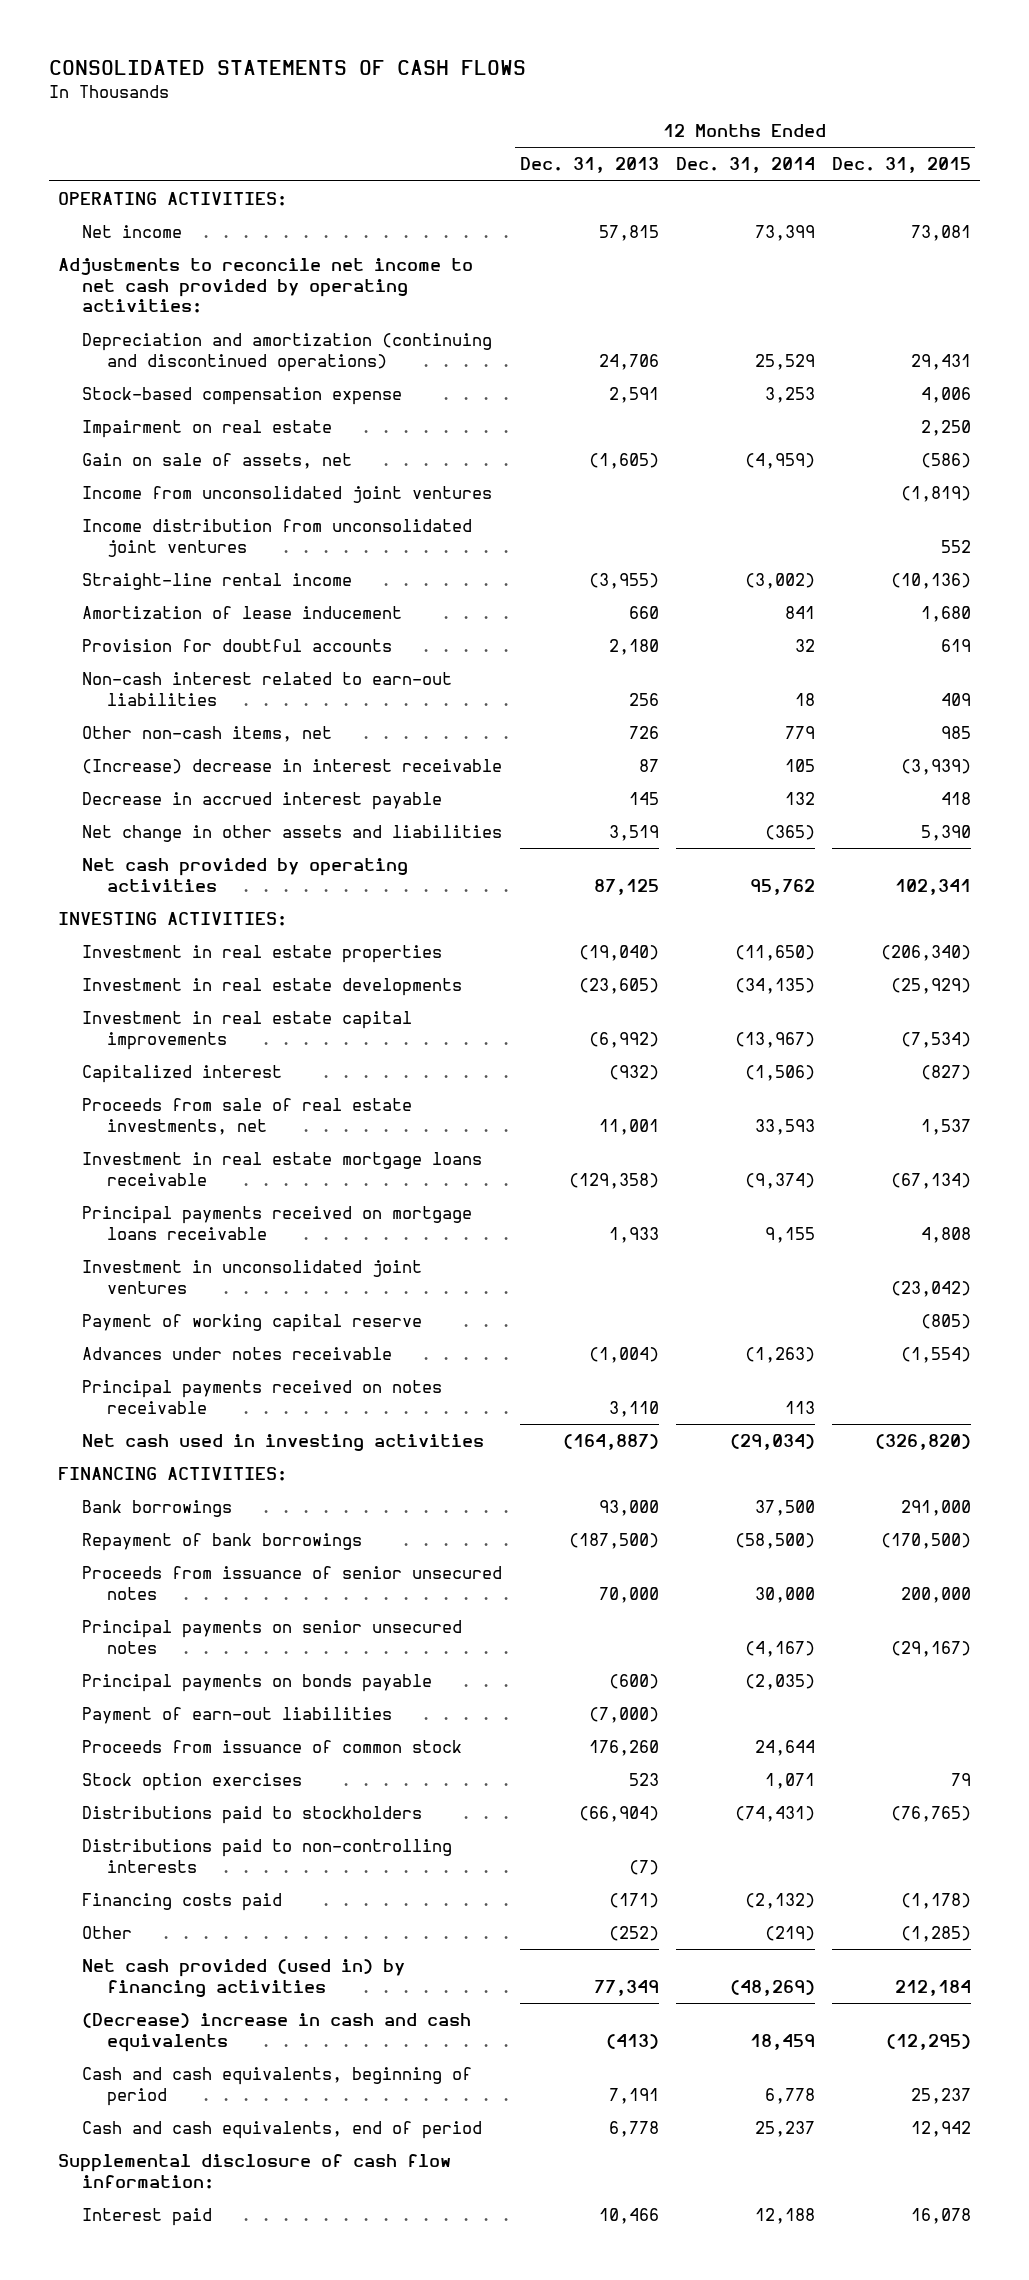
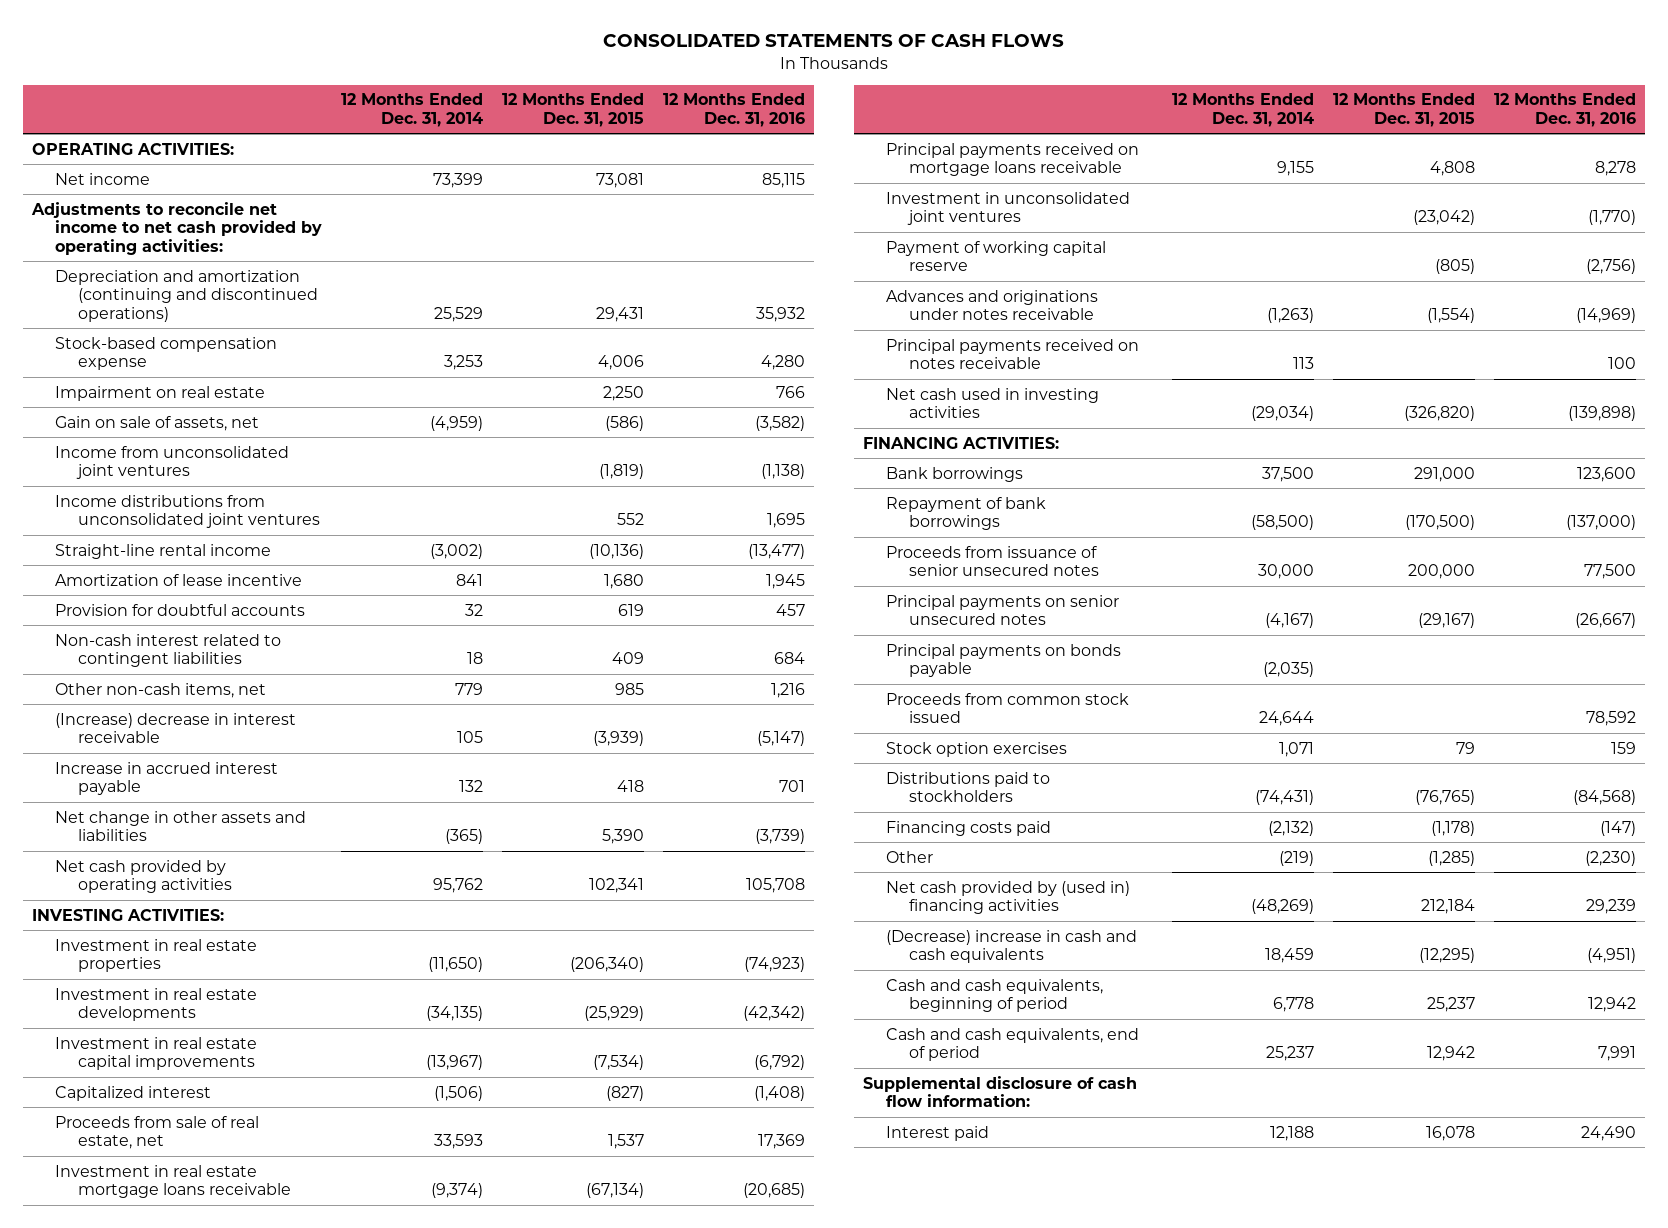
[519,157,659,174] Dec. 31, 2013 -> none
none -> [662,93,805,127] 12 Months Ended Dec. 31, 2016
[82,518,473,557] Income distribution from unconsolidated joint ventures -> [54,494,320,529] Income distributions from unconsolidated joint ventures
[82,605,403,619] Amortization of lease inducement -> [54,573,302,586] Amortization of lease incentive
[82,671,453,706] Non-cash interest related to earn-out liabilities -> [54,633,281,668] Non-cash interest related to contingent liabilities
[82,791,443,810] Decrease in accrued interest payable -> [54,761,278,796] Increase in accrued interest payable
[82,1097,413,1135] Proceeds from sale of real estate investments, net -> [54,1115,259,1150] Proceeds from sale of real estate, net
[82,1346,393,1360] Advances under notes receivable -> [886,289,1099,321] Advances and originations under notes receivable
[82,1706,393,1724] Payment of earn-out liabilities -> none
[82,1739,463,1753] Proceeds from issuance of common stock -> [886,692,1130,724] Proceeds from common stock issued
[82,1838,453,1873] Distributions paid to non-controlling interests -> none
[82,1958,406,1997] Net cash provided (used in) by financing activities -> [886,880,1131,915] Net cash provided by (used in) financing activities

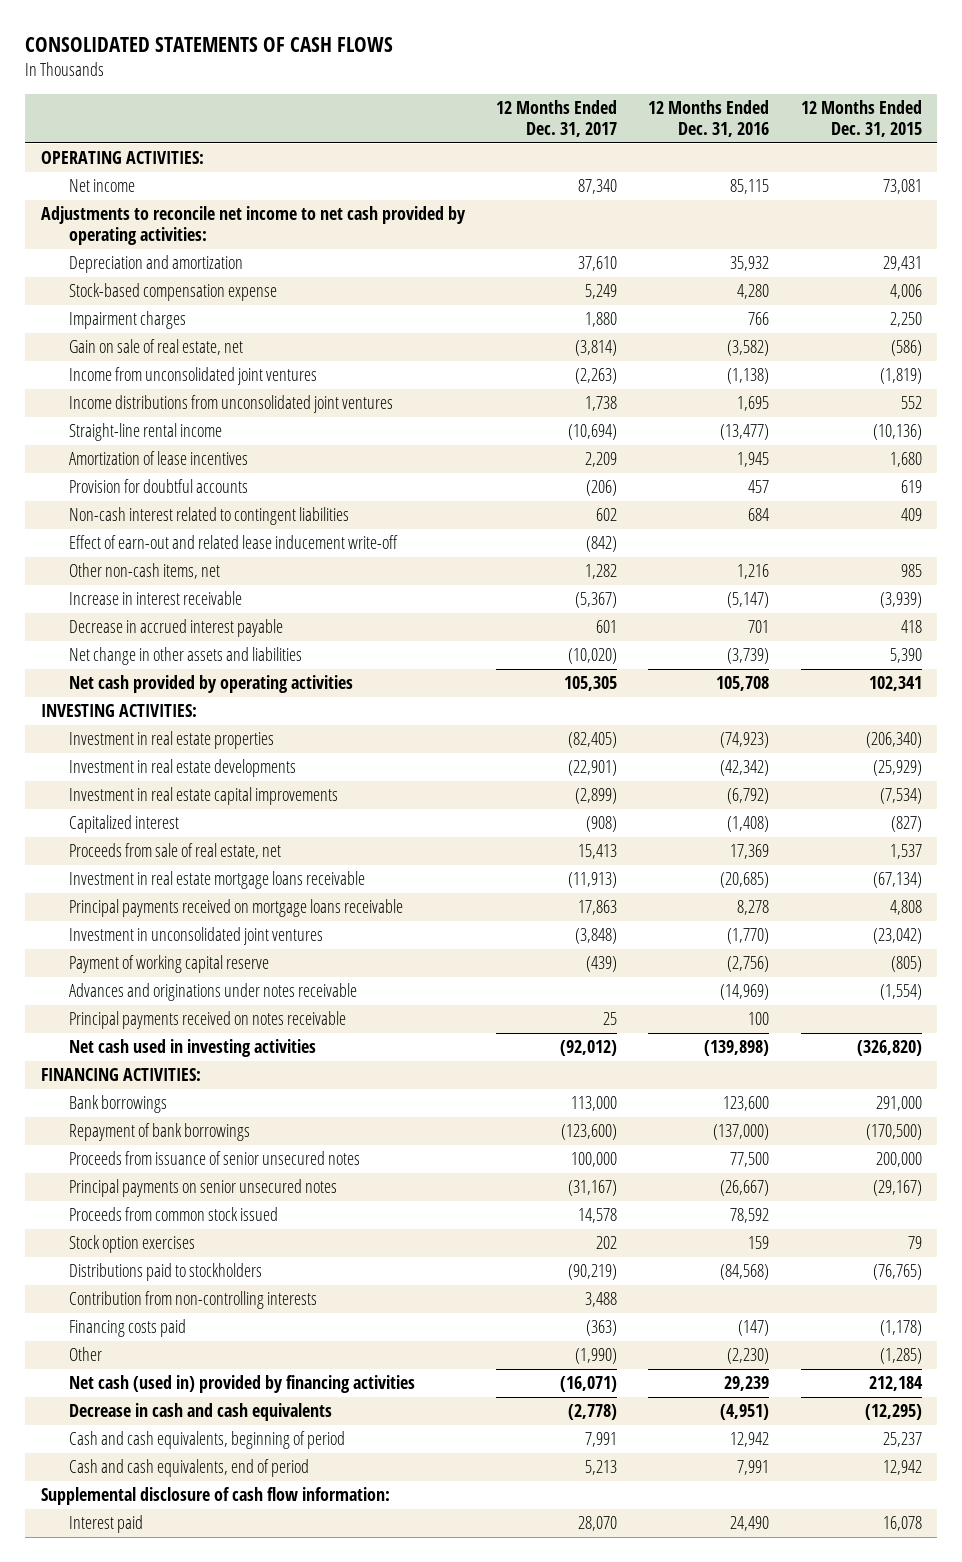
[340,93,483,127] 12 Months Ended Dec. 31, 2014 -> none
none -> [495,100,617,137] 12 Months Ended Dec. 31, 2017
[54,269,318,322] Depreciation and amortization (continuing and discontinued operations) -> [68,255,243,274] Depreciation and amortization
[54,385,265,401] Impairment on real estate -> [68,311,186,330] Impairment charges
[54,415,259,431] Gain on sale of assets, net -> [68,339,243,356] Gain on sale of real estate, net
[54,573,302,586] Amortization of lease incentive -> [68,451,248,466] Amortization of lease incentives
none -> [68,535,398,550] Effect of earn-out and related lease inducement write-off
[54,712,296,744] (Increase) decrease in interest receivable -> [68,591,242,606] Increase in interest receivable
[54,761,278,796] Increase in accrued interest payable -> [68,619,283,638] Decrease in accrued interest payable
[886,643,1122,678] Principal payments on bonds payable -> none
none -> [68,1291,317,1310] Contribution from non-controlling interests
[886,880,1131,915] Net cash provided by (used in) financing activities -> [68,1375,415,1394] Net cash (used in) provided by financing activities
[886,929,1138,964] (Decrease) increase in cash and cash equivalents -> [68,1403,332,1422] Decrease in cash and cash equivalents

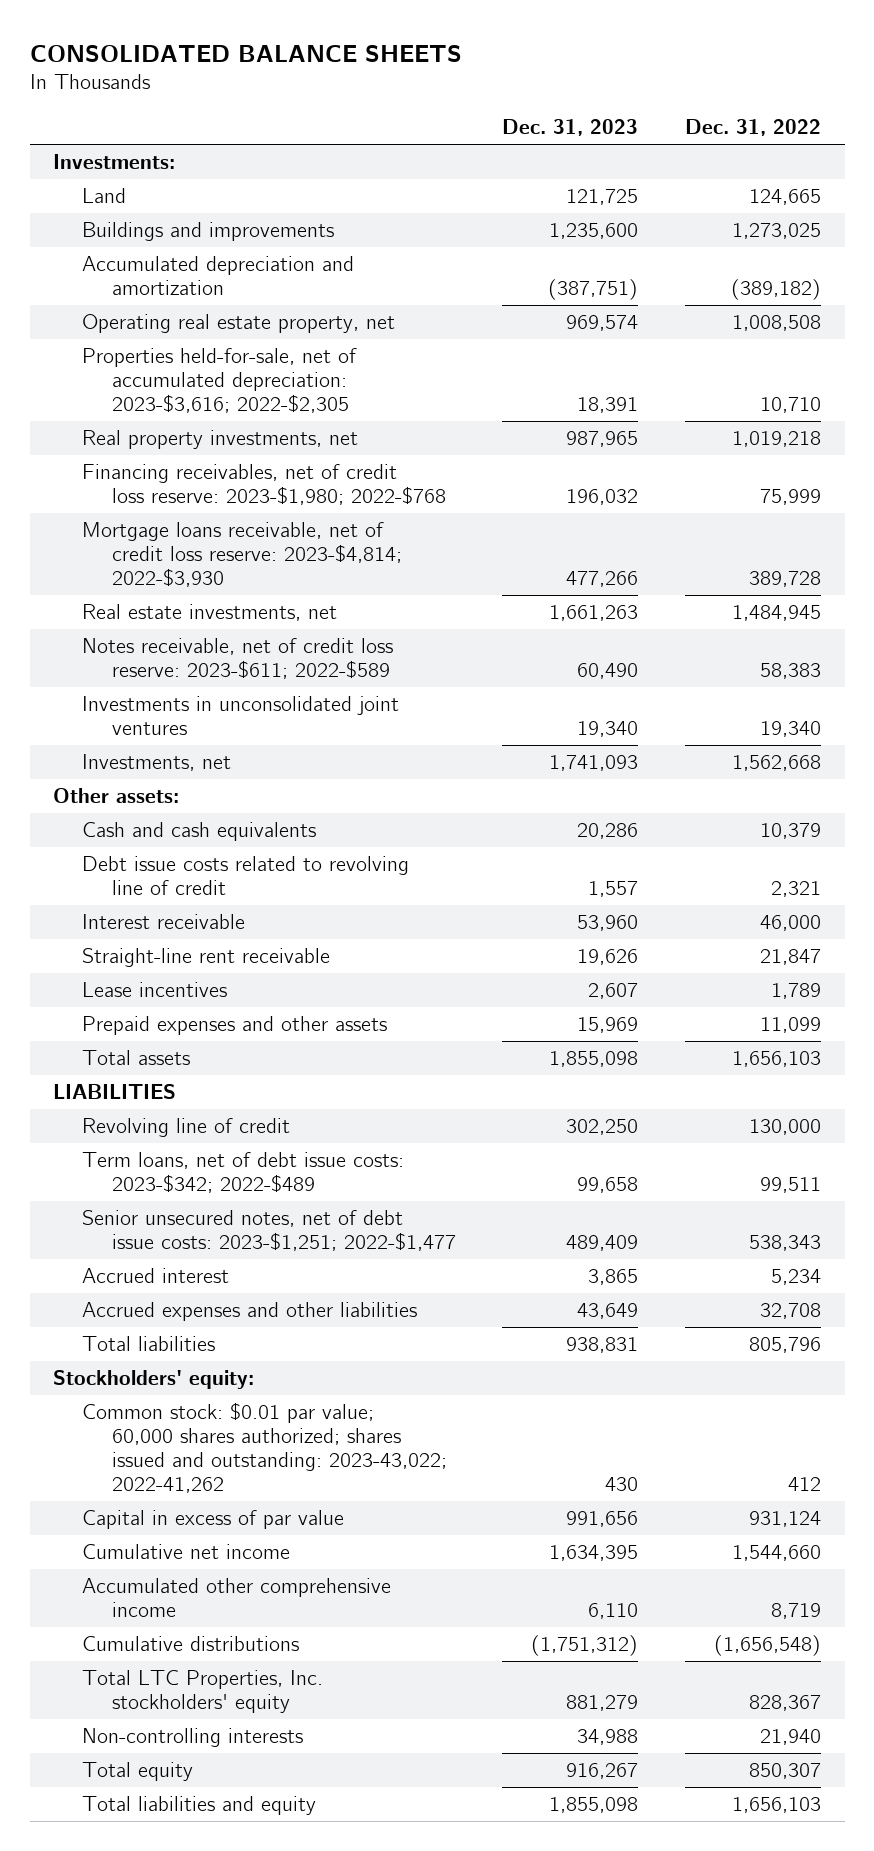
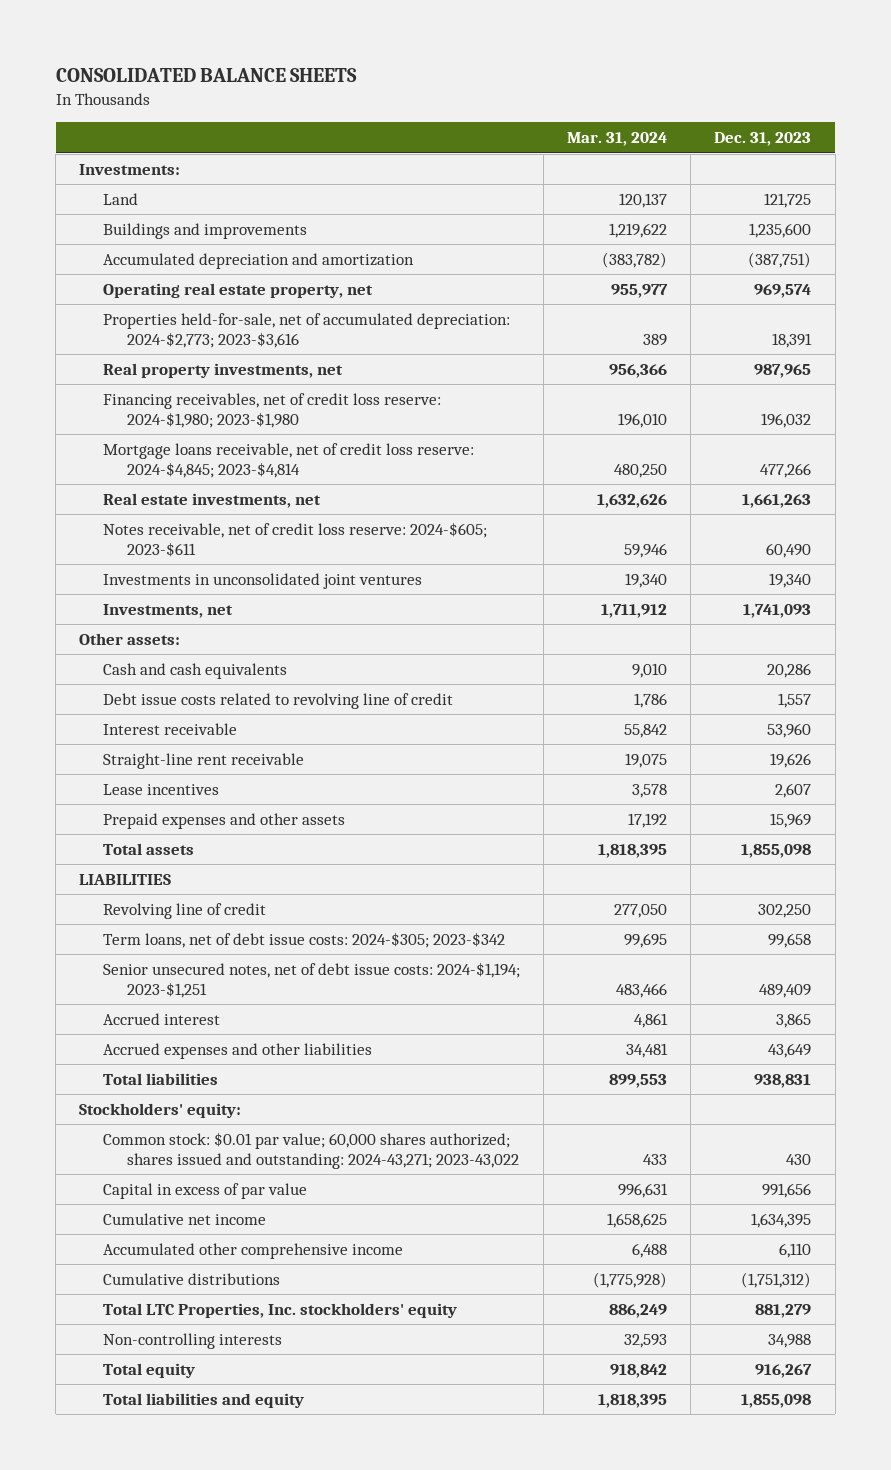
[685,119,822,137] Dec. 31, 2022 -> none
none -> [567,132,668,147] Mar. 31, 2024
[82,348,358,413] Properties held-for-sale, net of accumulated depreciation: 2023-$3,616; 2022-$2,305 -> [103,312,511,348] Properties held-for-sale, net of accumulated depreciation: 2024-$2,773; 2023-$3,616
[82,464,446,506] Financing receivables, net of credit loss reserve: 2023-$1,980; 2022-$768 -> [103,392,442,428] Financing receivables, net of credit loss reserve: 2024-$1,980; 2023-$1,980
[82,522,402,587] Mortgage loans receivable, net of credit loss reserve: 2023-$4,814; 2022-$3,930 -> [103,442,475,478] Mortgage loans receivable, net of credit loss reserve: 2024-$4,845; 2023-$4,814
[82,638,394,680] Notes receivable, net of credit loss reserve: 2023-$611; 2022-$589 -> [103,521,488,557] Notes receivable, net of credit loss reserve: 2024-$605; 2023-$611
[82,1152,405,1194] Term loans, net of debt issue costs: 2023-$342; 2022-$489 -> [103,931,506,948] Term loans, net of debt issue costs: 2024-$305; 2023-$342
[82,1210,456,1252] Senior unsecured notes, net of debt issue costs: 2023-$1,251; 2022-$1,477 -> [103,961,521,998] Senior unsecured notes, net of debt issue costs: 2024-$1,194; 2023-$1,251
[82,1402,447,1493] Common stock: $0.01 par value; 60,000 shares authorized; shares issued and outstanding: 2023-43,022; 2022-41,262 -> [103,1131,519,1169] Common stock: $0.01 par value; 60,000 shares authorized; shares issued and outstanding: 2024-43,271; 2023-43,022

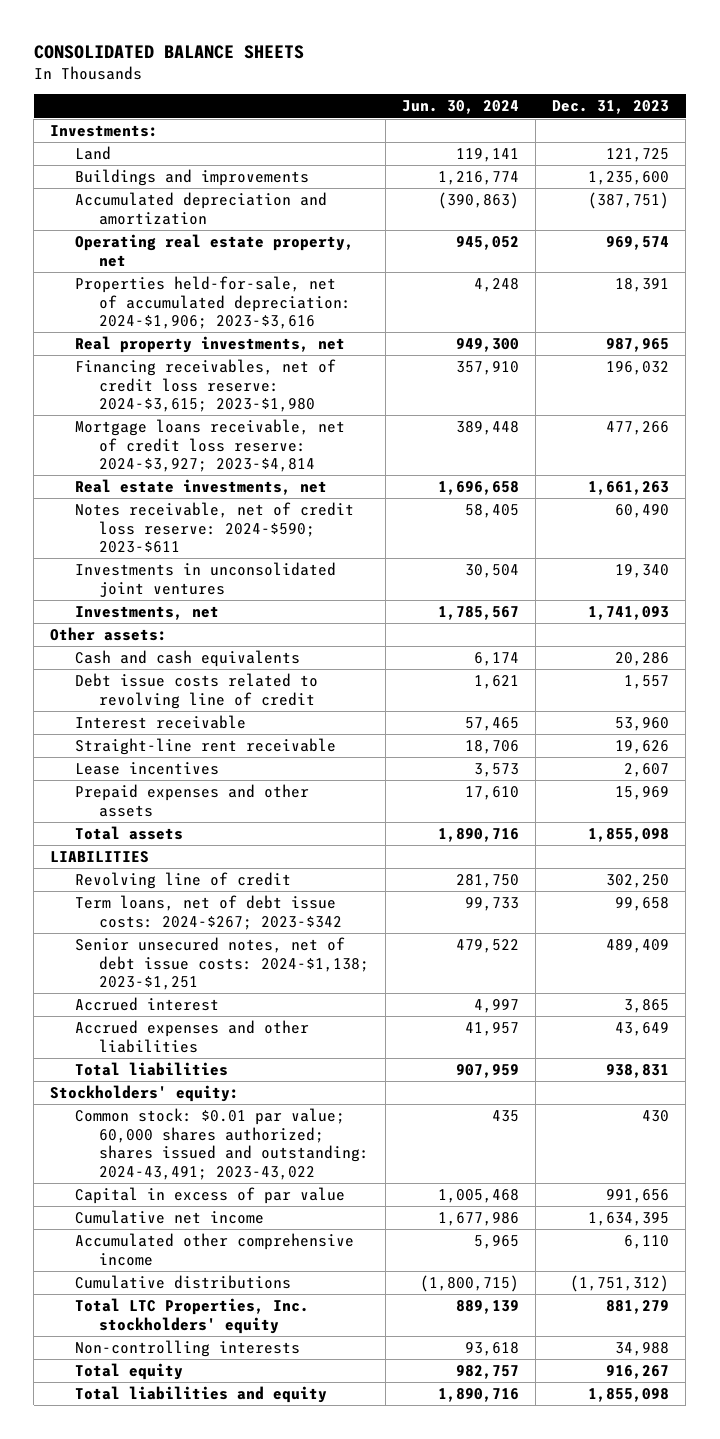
[567,132,668,147] Mar. 31, 2024 -> none
none -> [402,100,520,115] Jun. 30, 2024
[103,312,511,348] Properties held-for-sale, net of accumulated depreciation: 2024-$2,773; 2023-$3,616 -> [74,275,352,330] Properties held-for-sale, net of accumulated depreciation: 2024-$1,906; 2023-$3,616
[103,392,442,428] Financing receivables, net of credit loss reserve: 2024-$1,980; 2023-$1,980 -> [74,358,336,413] Financing receivables, net of credit loss reserve: 2024-$3,615; 2023-$1,980
[103,442,475,478] Mortgage loans receivable, net of credit loss reserve: 2024-$4,845; 2023-$4,814 -> [74,418,345,473] Mortgage loans receivable, net of credit loss reserve: 2024-$3,927; 2023-$4,814
[103,521,488,557] Notes receivable, net of credit loss reserve: 2024-$605; 2023-$611 -> [74,501,354,554] Notes receivable, net of credit loss reserve: 2024-$590; 2023-$611
[103,931,506,948] Term loans, net of debt issue costs: 2024-$305; 2023-$342 -> [74,894,343,930] Term loans, net of debt issue costs: 2024-$267; 2023-$342
[103,961,521,998] Senior unsecured notes, net of debt issue costs: 2024-$1,194; 2023-$1,251 -> [74,936,370,991] Senior unsecured notes, net of debt issue costs: 2024-$1,138; 2023-$1,251
[103,1131,519,1169] Common stock: $0.01 par value; 60,000 shares authorized; shares issued and outstanding: 2024-43,271; 2023-43,022 -> [74,1107,370,1180] Common stock: $0.01 par value; 60,000 shares authorized; shares issued and outstanding: 2024-43,491; 2023-43,022

